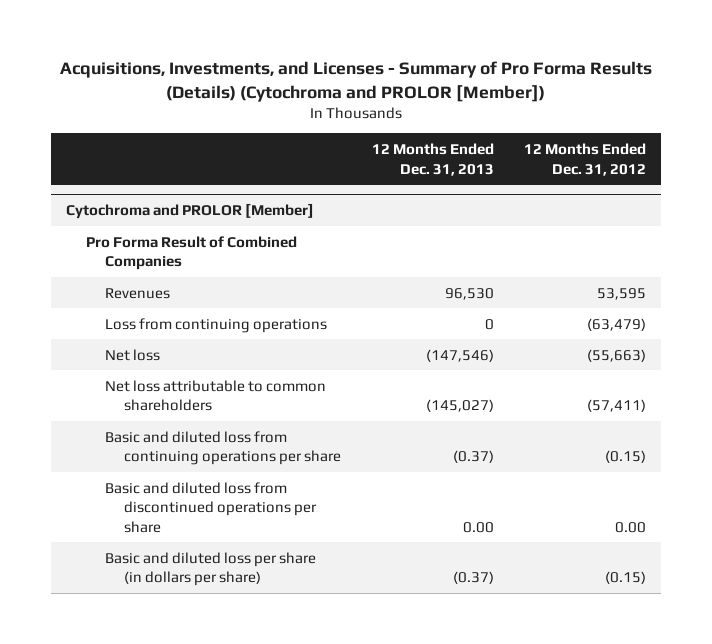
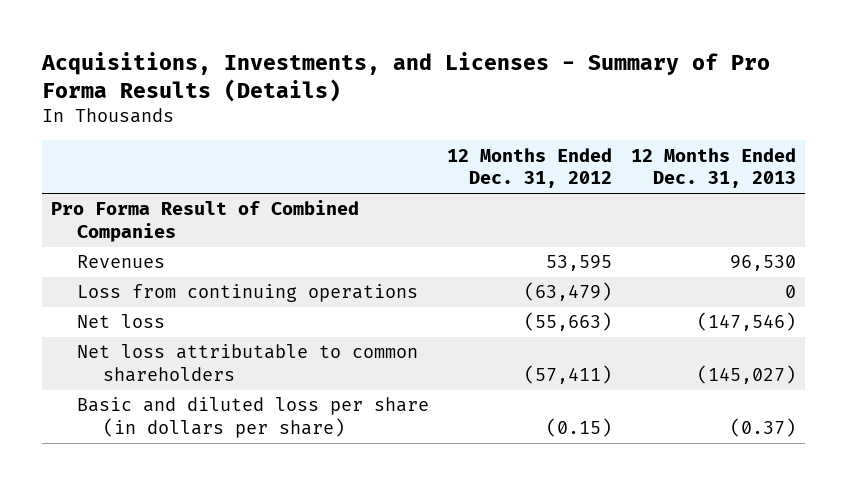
[60,61,653,102] Acquisitions, Investments, and Licenses - Summary of Pro Forma Results (Details) (Cytochroma and PROLOR [Member]) -> [40,51,770,102] Acquisitions, Investments, and Licenses - Summary of Pro Forma Results (Details)
[66,203,315,220] Cytochroma and PROLOR [Member] -> none
[104,430,341,466] Basic and diluted loss from continuing operations per share -> none
[104,481,317,533] Basic and diluted loss from discontinued operations per share -> none

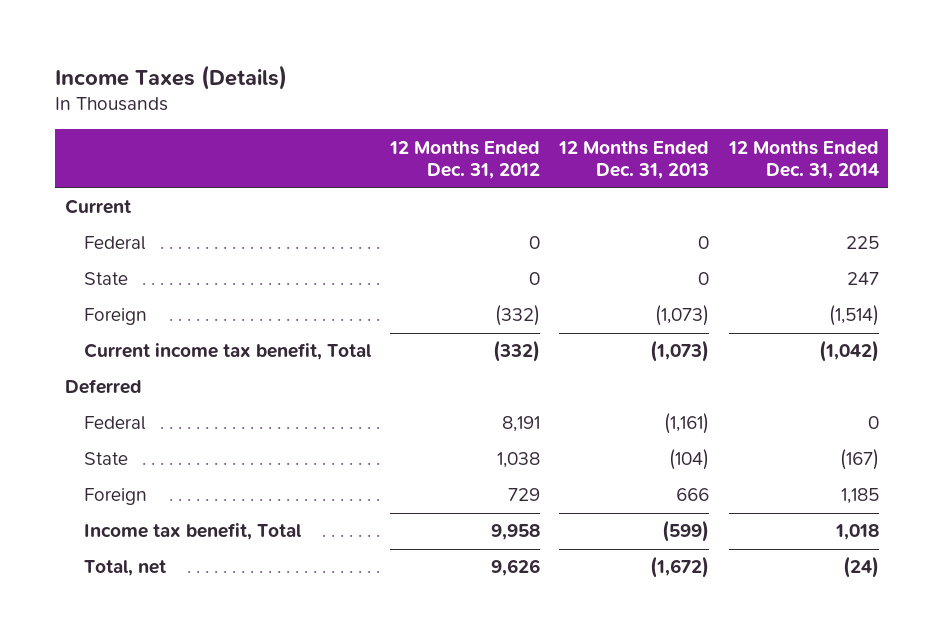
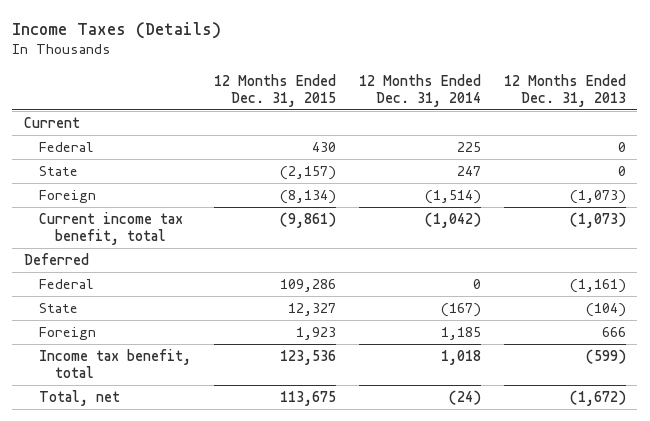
[389,140,541,180] 12 Months Ended Dec. 31, 2012 -> none
none -> [214,74,337,107] 12 Months Ended Dec. 31, 2015
[83,343,372,361] Current income tax benefit, Total -> [39,212,184,245] Current income tax benefit, total
[83,523,302,541] Income tax benefit, Total -> [39,349,192,378] Income tax benefit, total

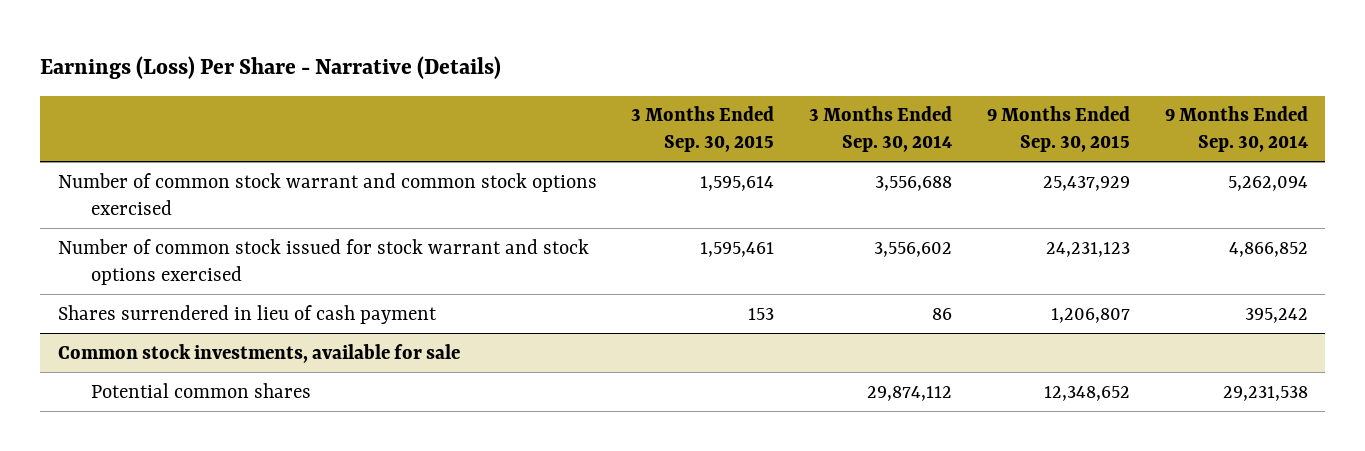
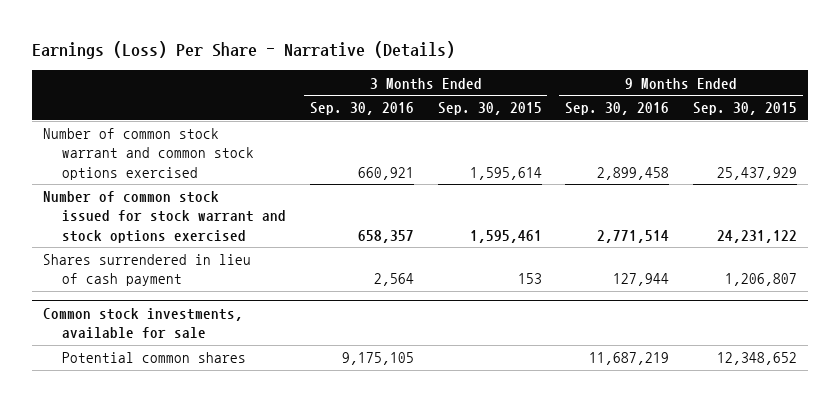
[809,106,953,153] 3 Months Ended Sep. 30, 2014 -> none
[1164,106,1308,153] 9 Months Ended Sep. 30, 2014 -> none
none -> [309,102,414,116] Sep. 30, 2016
none -> [565,102,670,116] Sep. 30, 2016
[1045,241,1130,257] 24,231,123 -> [716,229,797,243] 24,231,122

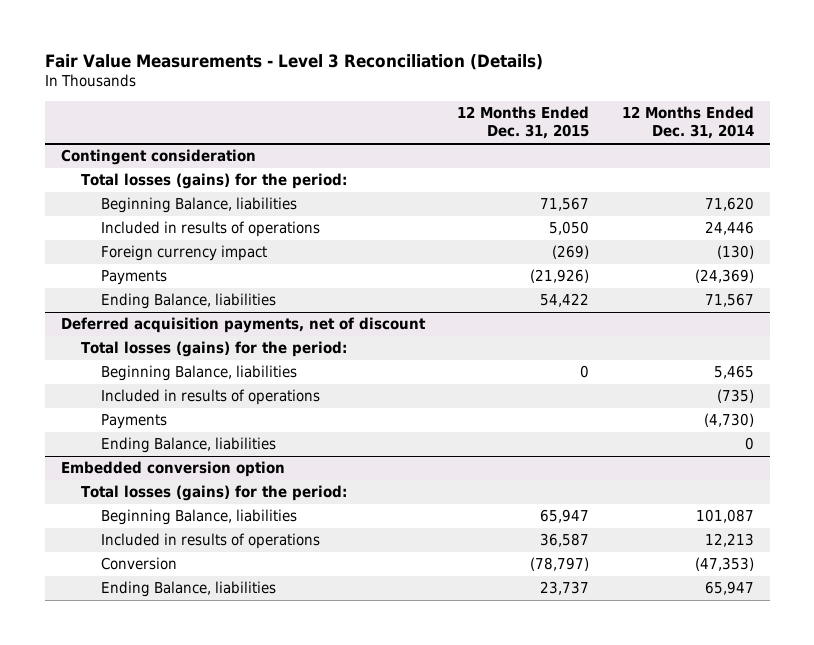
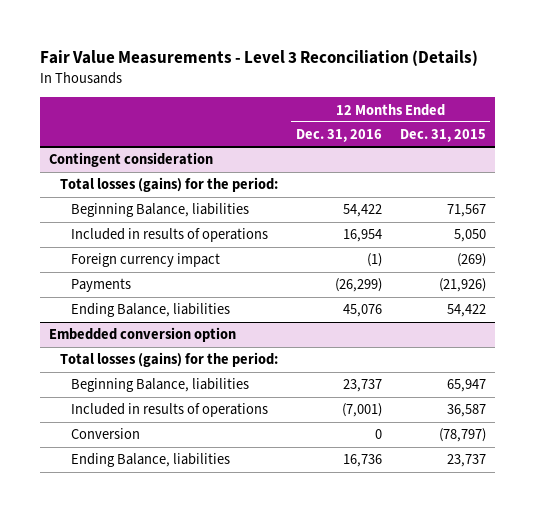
[621,105,754,140] 12 Months Ended Dec. 31, 2014 -> none
none -> [295,129,382,143] Dec. 31, 2016
[60,317,426,334] Deferred acquisition payments, net of discount -> none
[80,341,347,358] Total losses (gains) for the period: -> none
[101,365,298,382] Beginning Balance, liabilities -> none
[101,389,321,406] Included in results of operations -> none
[101,414,168,430] Payments -> none
[101,437,277,454] Ending Balance, liabilities -> none

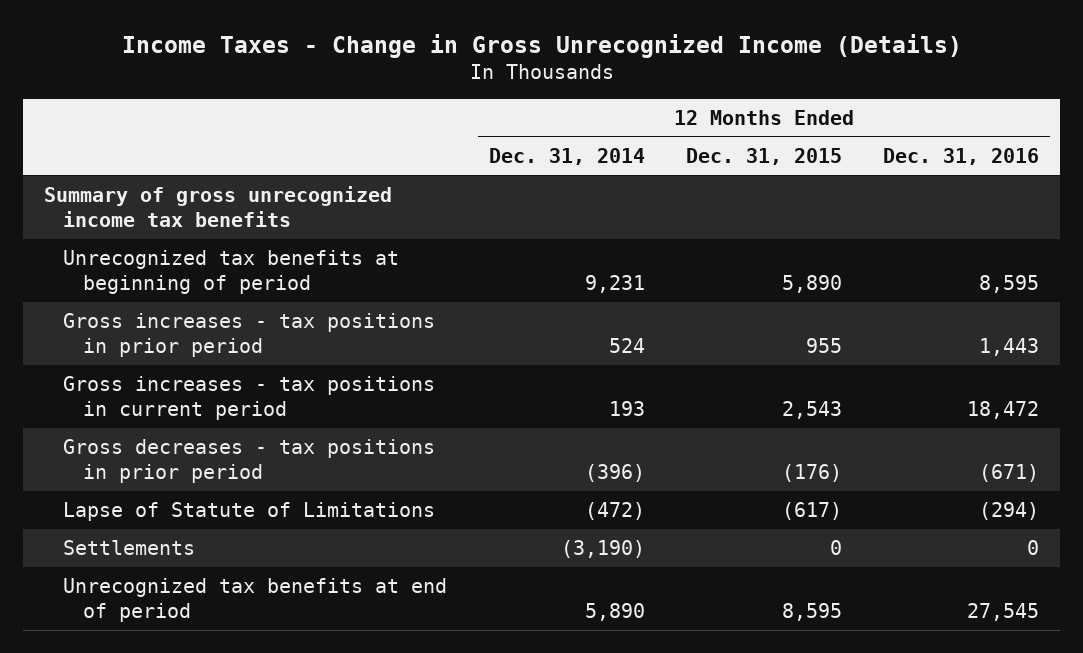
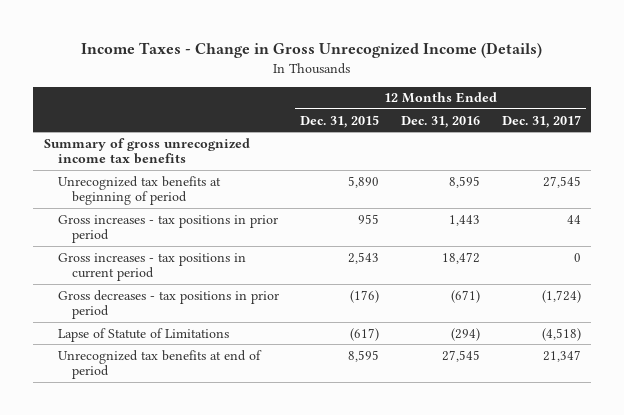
[488,147,645,165] Dec. 31, 2014 -> none
none -> [501,114,581,128] Dec. 31, 2017
[63,540,196,556] Settlements -> none

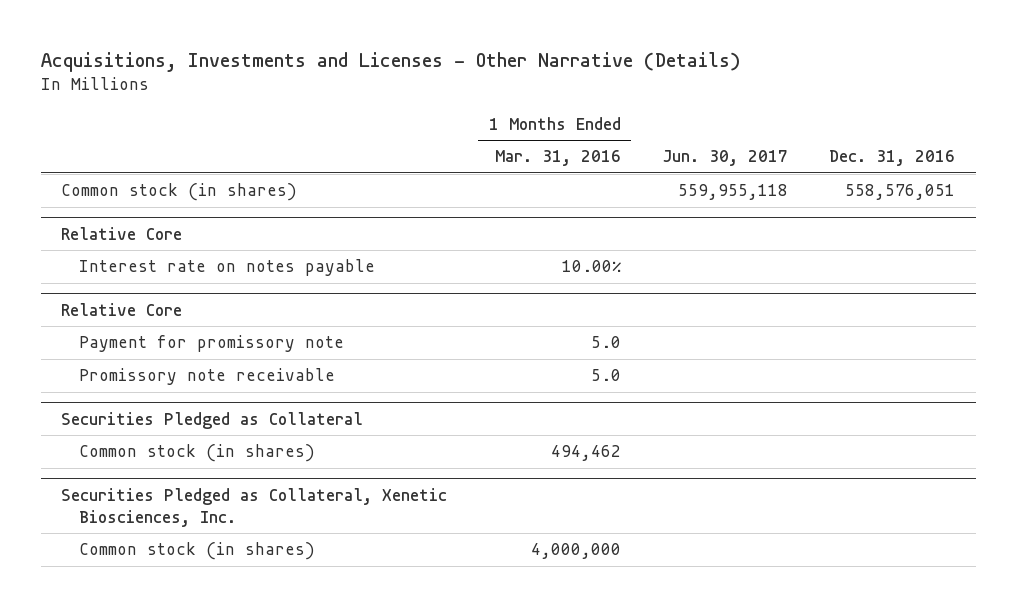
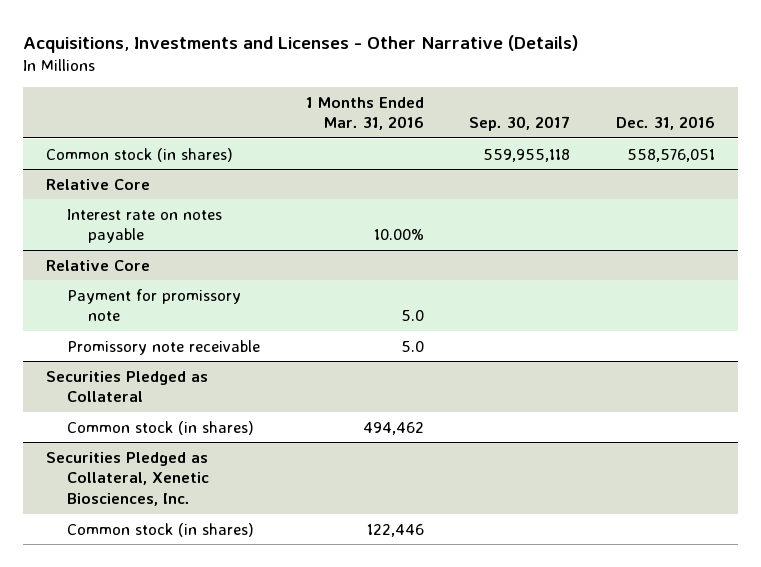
[661,150,788,167] Jun. 30, 2017 -> none
none -> [469,116,571,132] Sep. 30, 2017
[530,543,621,560] 4,000,000 -> [366,523,424,537] 122,446

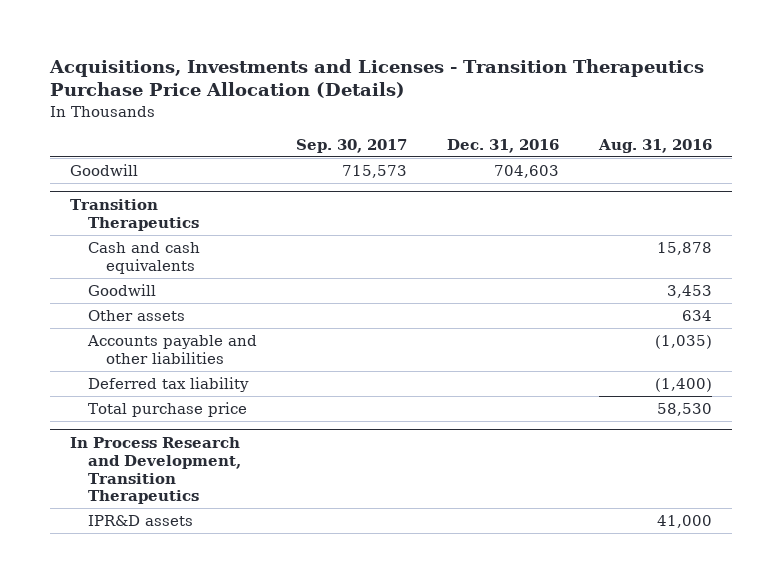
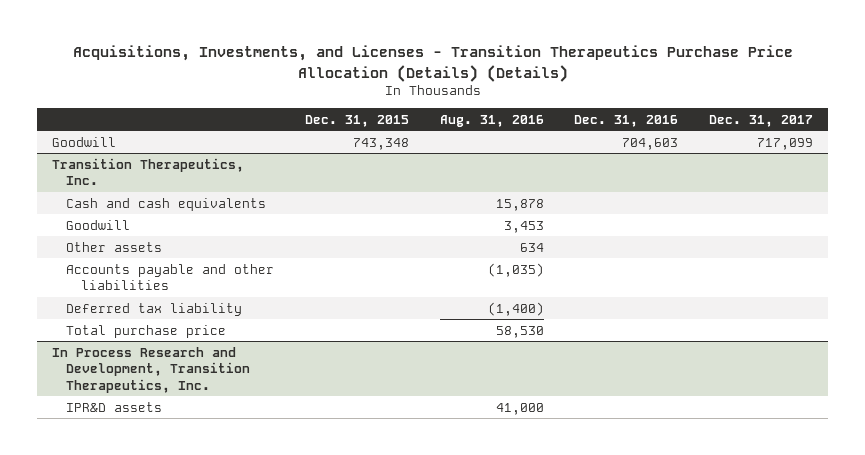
[48,59,704,99] Acquisitions, Investments and Licenses - Transition Therapeutics Purchase Price Allocation (Details) -> [72,45,793,82] Acquisitions, Investments, and Licenses - Transition Therapeutics Purchase Price Allocation (Details) (Details)
[296,138,408,153] Sep. 30, 2017 -> none
none -> [305,114,410,127] Dec. 31, 2015
none -> [709,114,814,127] Dec. 31, 2017
[69,198,199,231] Transition Therapeutics -> [52,157,245,186] Transition Therapeutics, Inc.
[69,436,241,505] In Process Research and Development, Transition Therapeutics -> [52,346,251,394] In Process Research and Development, Transition Therapeutics, Inc.

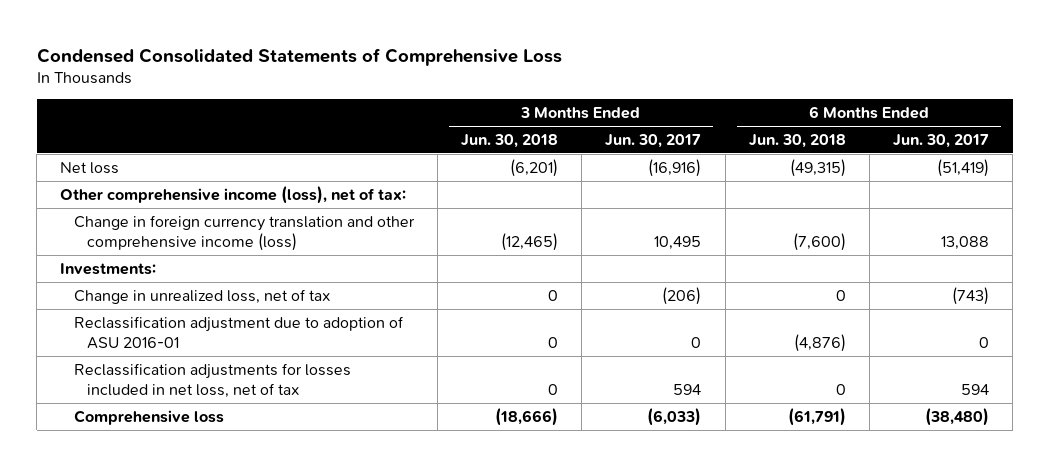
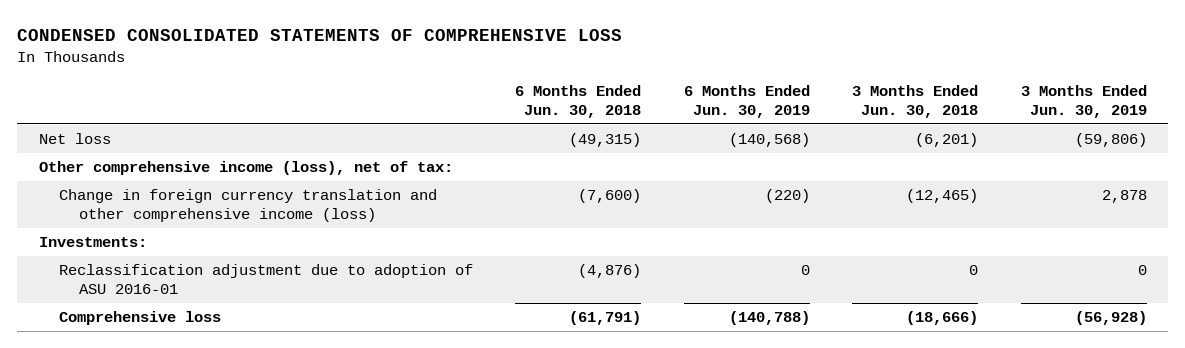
[36,47,562,66] Condensed Consolidated Statements of Comprehensive Loss -> [17,29,623,42] CONDENSED CONSOLIDATED STATEMENTS OF COMPREHENSIVE LOSS
[605,133,702,148] Jun. 30, 2017 -> none
[892,133,989,148] Jun. 30, 2017 -> none
none -> [683,84,810,118] 6 Months Ended Jun. 30, 2019
none -> [1020,84,1147,118] 3 Months Ended Jun. 30, 2019
[73,288,330,304] Change in unrealized loss, net of tax -> none
[73,362,351,398] Reclassification adjustments for losses included in net loss, net of tax -> none

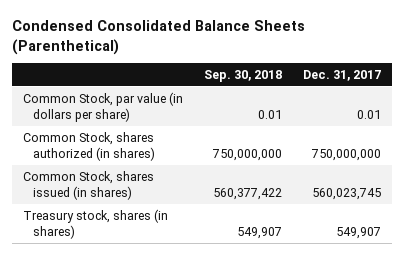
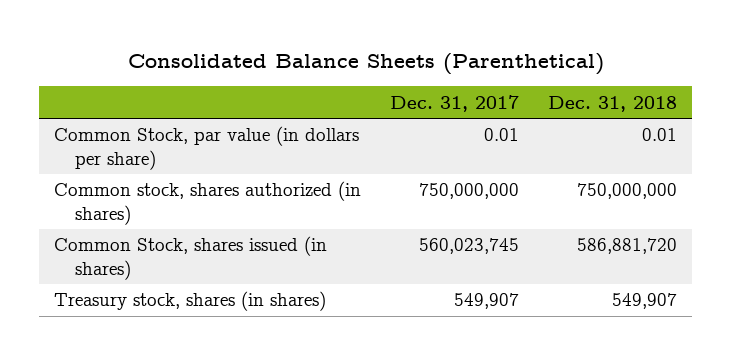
[12,20,306,55] Condensed Consolidated Balance Sheets (Parenthetical) -> [127,52,604,75] Consolidated Balance Sheets (Parenthetical)
[204,69,283,82] Sep. 30, 2018 -> none
none -> [548,95,678,112] Dec. 31, 2018
[22,131,156,161] Common Stock, shares authorized (in shares) -> [54,181,362,225] Common stock, shares authorized (in shares)

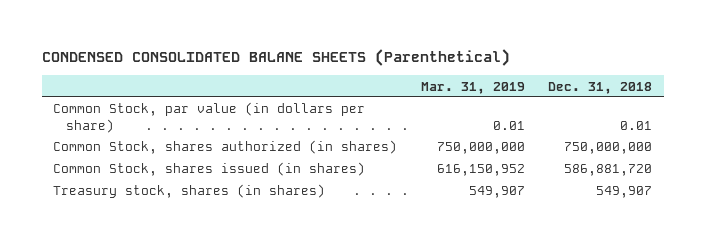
[127,52,604,75] Consolidated Balance Sheets (Parenthetical) -> [41,49,510,67] CONDENSED CONSOLIDATED BALANE SHEETS (Parenthetical)
[390,94,520,112] Dec. 31, 2017 -> none
none -> [420,81,525,94] Mar. 31, 2019
[54,181,362,225] Common stock, shares authorized (in shares) -> [53,140,398,155] Common Stock, shares authorized (in shares)

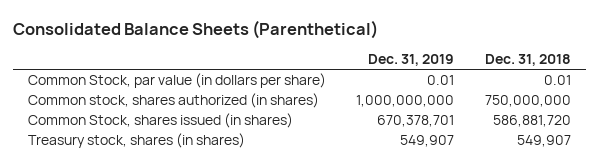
[41,49,510,67] CONDENSED CONSOLIDATED BALANE SHEETS (Parenthetical) -> [12,19,378,39] Consolidated Balance Sheets (Parenthetical)
[420,81,525,94] Mar. 31, 2019 -> none
none -> [368,54,455,67] Dec. 31, 2019
[53,140,398,155] Common Stock, shares authorized (in shares) -> [27,93,319,109] Common stock, shares authorized (in shares)

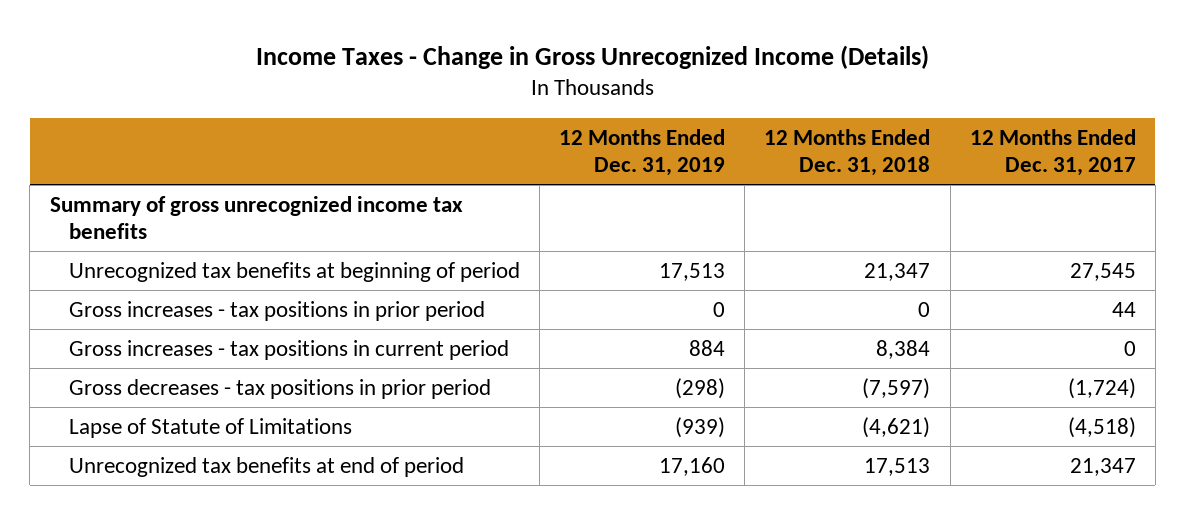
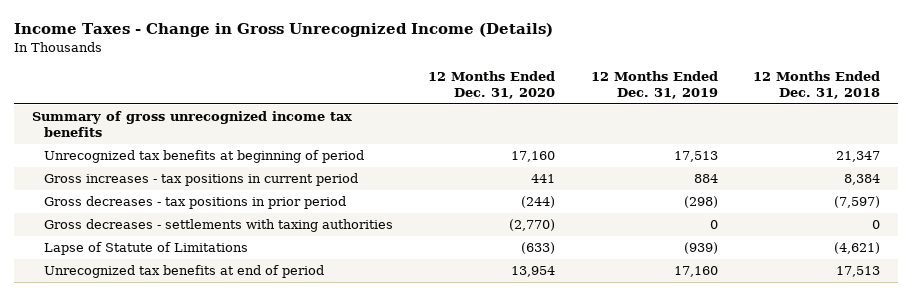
[969,128,1136,177] 12 Months Ended Dec. 31, 2017 -> none
none -> [428,70,556,99] 12 Months Ended Dec. 31, 2020
[68,300,485,321] Gross increases - tax positions in prior period -> none
none -> [43,219,393,233] Gross decreases - settlements with taxing authorities

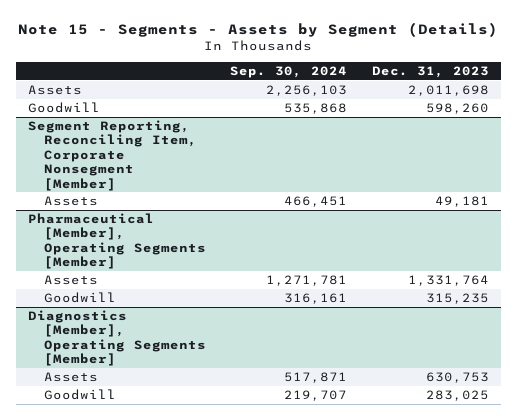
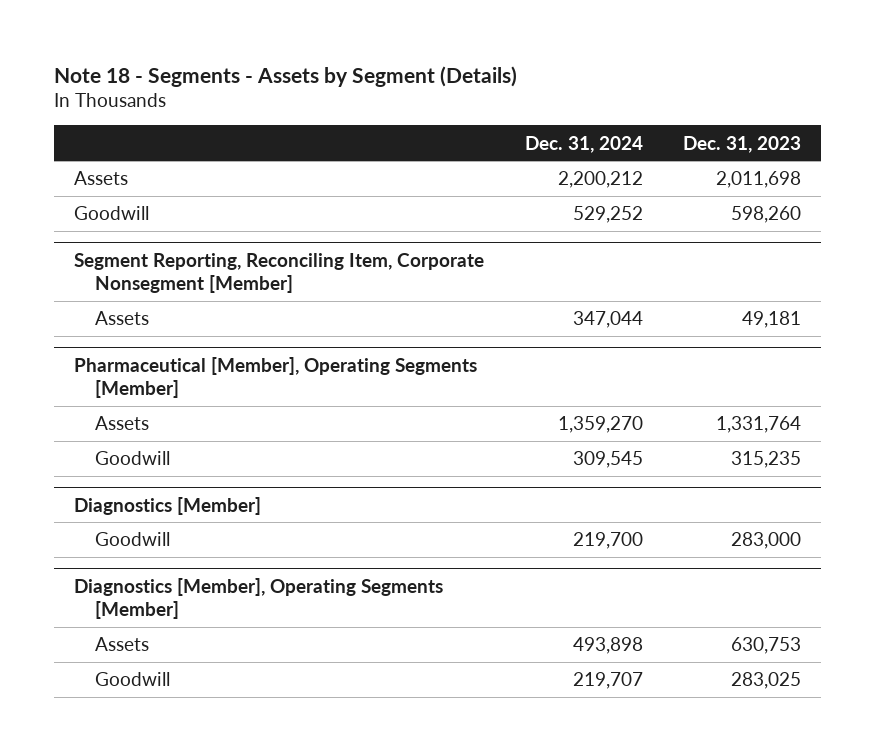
[18,22,499,38] Note 15 - Segments - Assets by Segment (Details) -> [54,65,518,87] Note 18 - Segments - Assets by Segment (Details)
[230,66,348,79] Sep. 30, 2024 -> none
none -> [524,135,643,153] Dec. 31, 2024
none -> [74,496,262,515] Diagnostics [Member]
none -> [94,532,170,547] Goodwill

